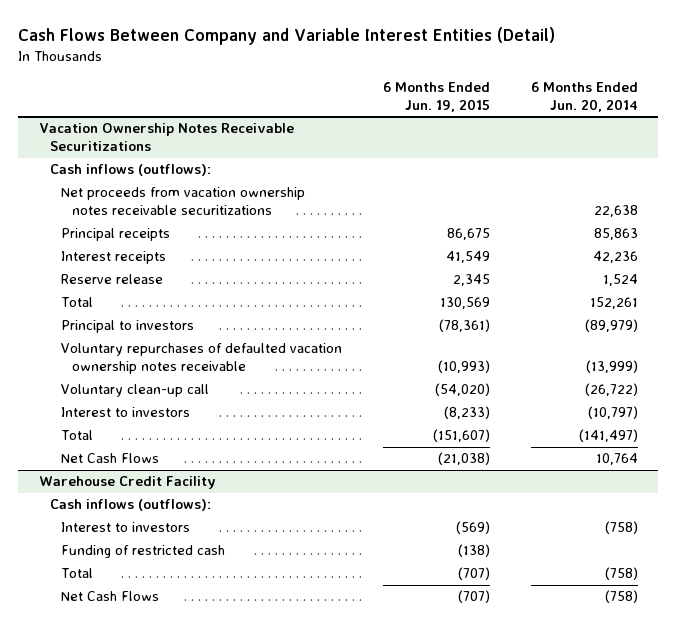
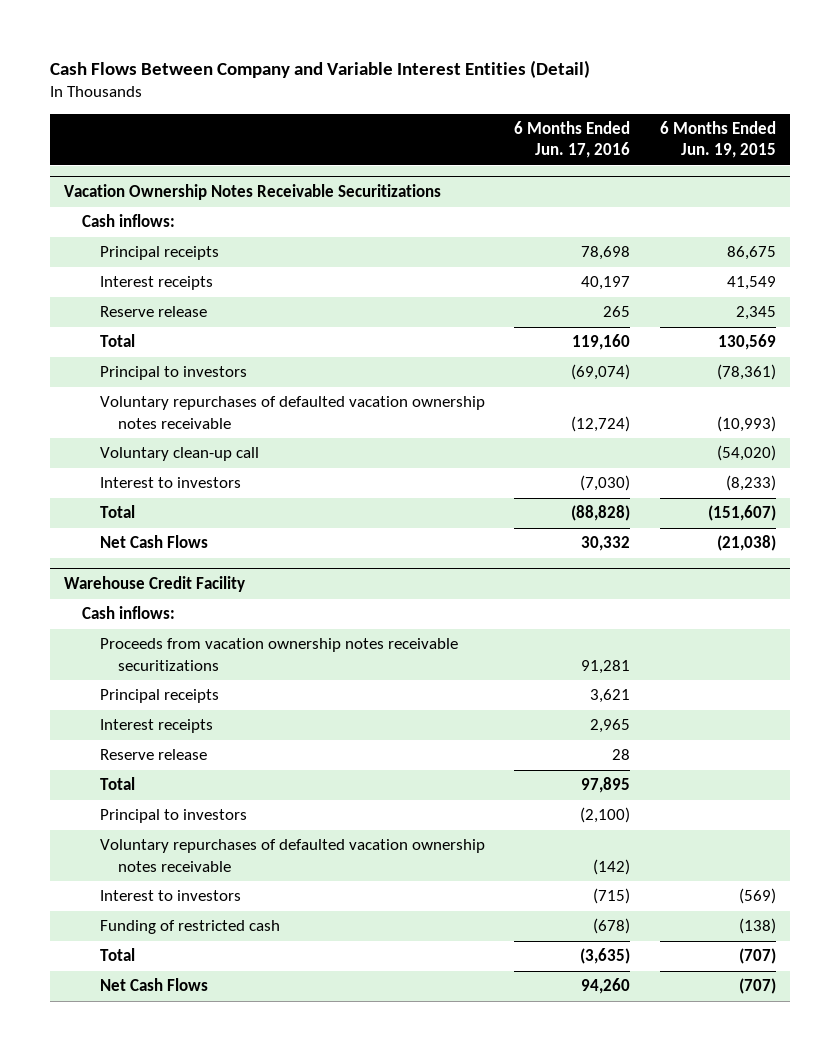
[530,82,638,112] 6 Months Ended Jun. 20, 2014 -> none
none -> [514,120,631,159] 6 Months Ended Jun. 17, 2016
[60,187,305,216] Net proceeds from vacation ownership notes receivable securitizations -> none
[49,164,211,177] Cash inflows (outflows): -> [82,214,176,228] Cash inflows:
[49,499,211,512] Cash inflows (outflows): -> [82,606,176,620] Cash inflows:
none -> [99,638,458,671] Proceeds from vacation ownership notes receivable securitizations
none -> [99,689,219,704] Principal receipts
none -> [99,719,213,734] Interest receipts
none -> [99,749,207,761] Reserve release
none -> [99,777,135,791] Total
none -> [99,809,247,824] Principal to investors
none -> [99,839,485,872] Voluntary repurchases of defaulted vacation ownership notes receivable

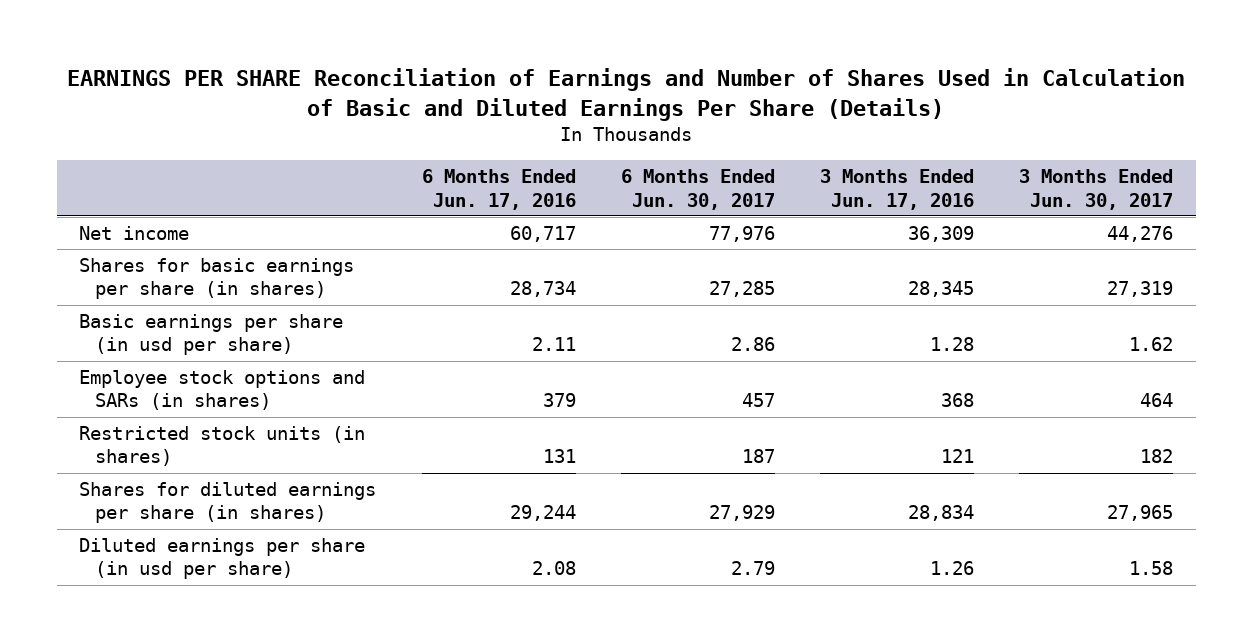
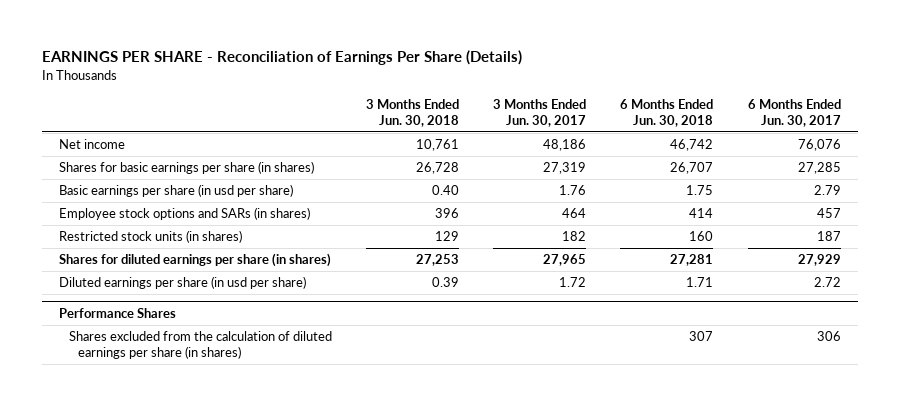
[67,68,1186,121] EARNINGS PER SHARE Reconciliation of Earnings and Number of Shares Used in Calculation of Basic and Diluted Earnings Per Share (Details) -> [42,50,523,66] EARNINGS PER SHARE - Reconciliation of Earnings Per Share (Details)
[421,169,576,210] 6 Months Ended Jun. 17, 2016 -> none
[819,169,974,210] 3 Months Ended Jun. 17, 2016 -> none
none -> [365,98,459,127] 3 Months Ended Jun. 30, 2018
none -> [620,98,714,127] 6 Months Ended Jun. 30, 2018
[708,226,775,243] 77,976 -> [797,139,841,152] 76,076
[1106,226,1173,243] 44,276 -> [543,139,587,152] 48,186
[730,337,775,352] 2.86 -> [813,185,841,196] 2.79
[1128,337,1173,352] 1.62 -> [559,185,587,196] 1.76
[730,561,775,576] 2.79 -> [813,277,841,288] 2.72
[1128,561,1173,576] 1.58 -> [559,277,587,288] 1.72
none -> [59,308,177,319] Performance Shares
none -> [68,331,332,359] Shares excluded from the calculation of diluted earnings per share (in shares)

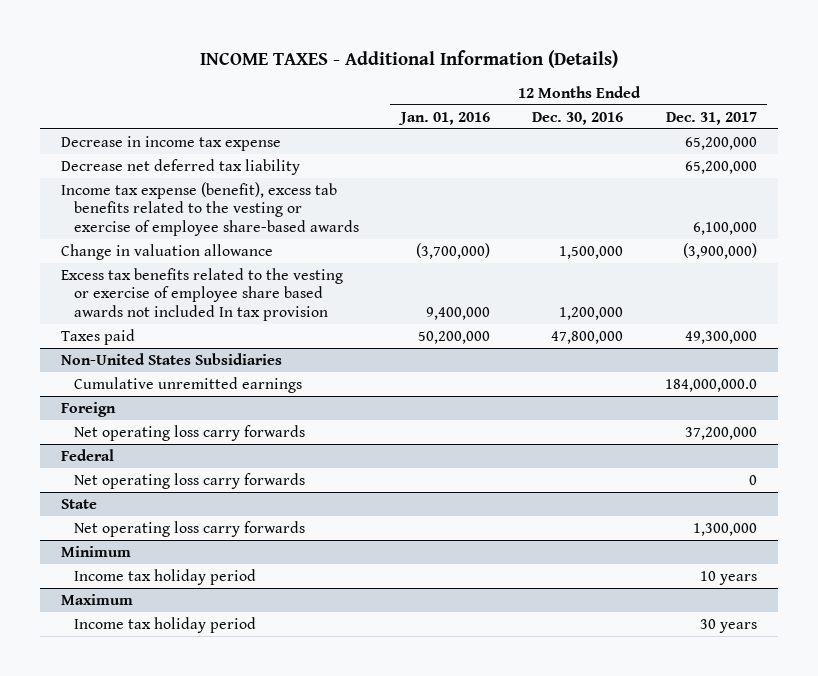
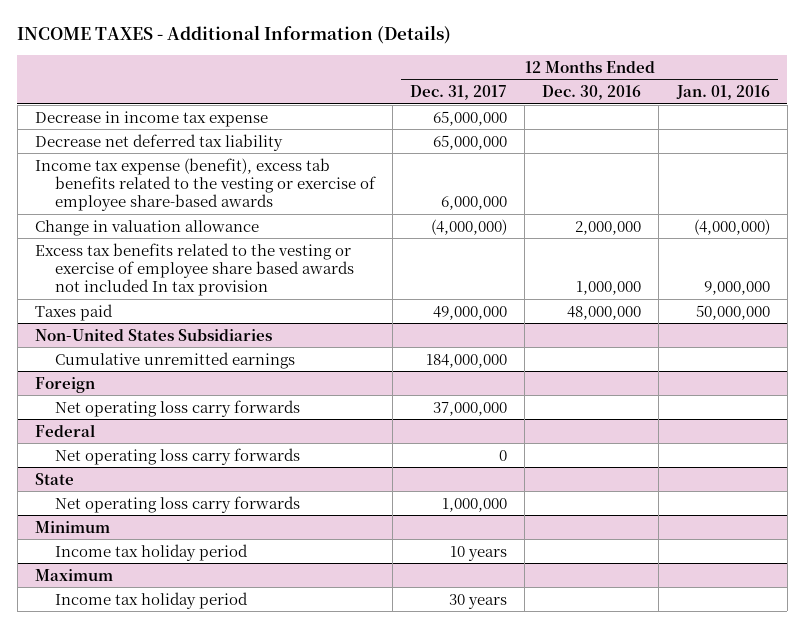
[684,136,757,150] 65,200,000 -> [433,110,508,126] 65,000,000
[684,160,757,174] 65,200,000 -> [433,134,508,150] 65,000,000
[692,221,757,235] 6,100,000 -> [441,195,508,210] 6,000,000
[415,242,490,259] (3,700,000) -> [693,218,770,235] (4,000,000)
[558,245,623,259] 1,500,000 -> [575,220,642,235] 2,000,000
[682,242,757,259] (3,900,000) -> [431,218,508,235] (4,000,000)
[425,306,490,320] 9,400,000 -> [703,280,770,295] 9,000,000
[558,306,623,320] 1,200,000 -> [576,280,642,295] 1,000,000
[417,330,490,344] 50,200,000 -> [695,304,770,320] 50,000,000
[550,330,623,344] 47,800,000 -> [567,305,642,320] 48,000,000
[684,330,757,344] 49,300,000 -> [433,305,508,320] 49,000,000
[664,378,757,392] 184,000,000.0 -> [426,353,508,368] 184,000,000
[684,426,757,440] 37,200,000 -> [433,401,508,416] 37,000,000
[692,522,757,536] 1,300,000 -> [442,497,508,512] 1,000,000

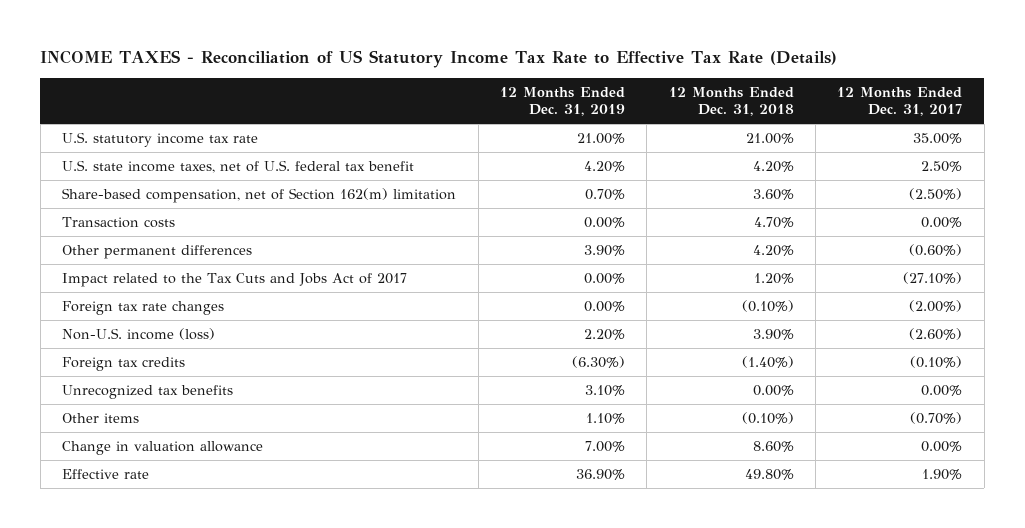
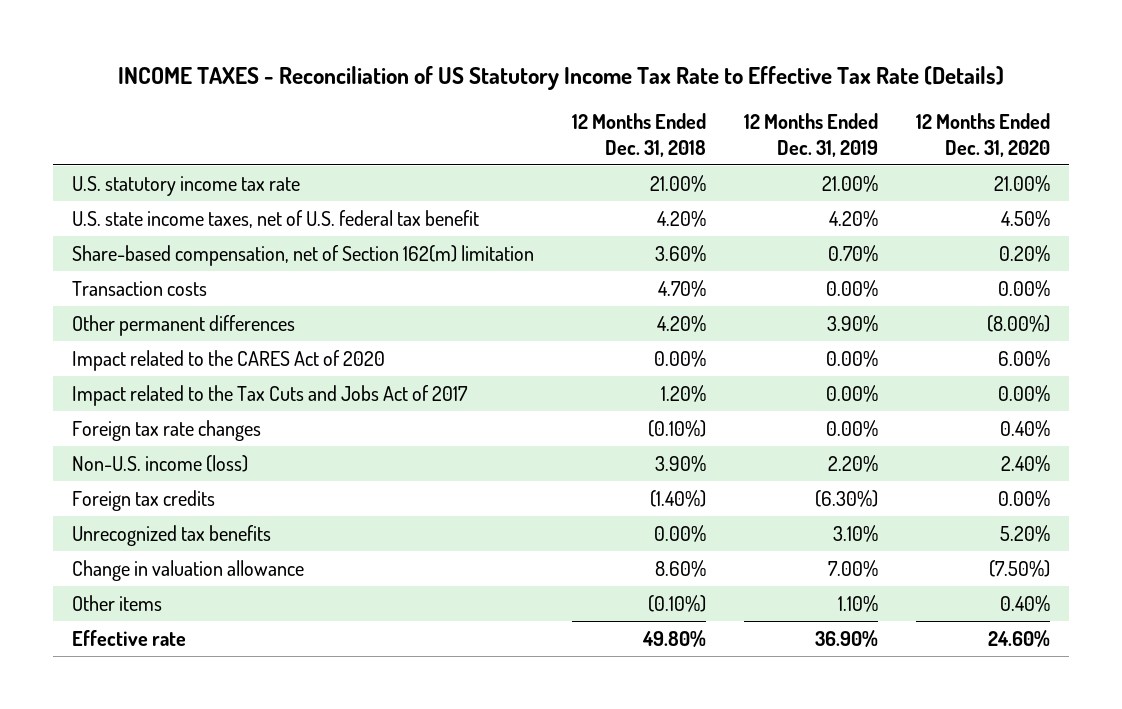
[837,86,963,117] 12 Months Ended Dec. 31, 2017 -> none
none -> [915,112,1050,157] 12 Months Ended Dec. 31, 2020
none -> [72,349,386,371] Impact related to the CARES Act of 2020
[62,413,140,424] Other items -> [72,594,163,611] Other items

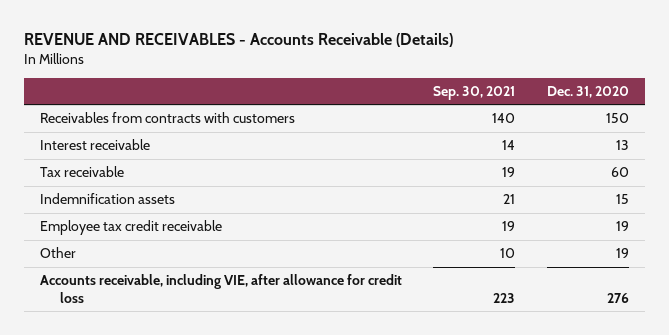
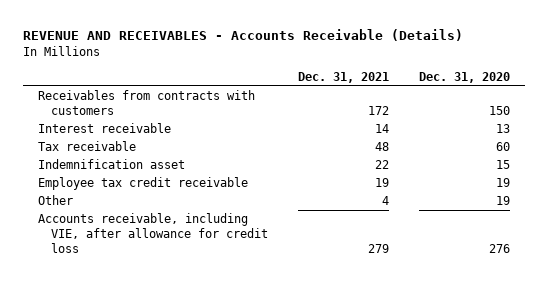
[433,85,516,100] Sep. 30, 2021 -> none
none -> [297,71,389,83] Dec. 31, 2021
[39,193,175,205] Indemnification assets -> [37,159,185,170] Indemnification asset

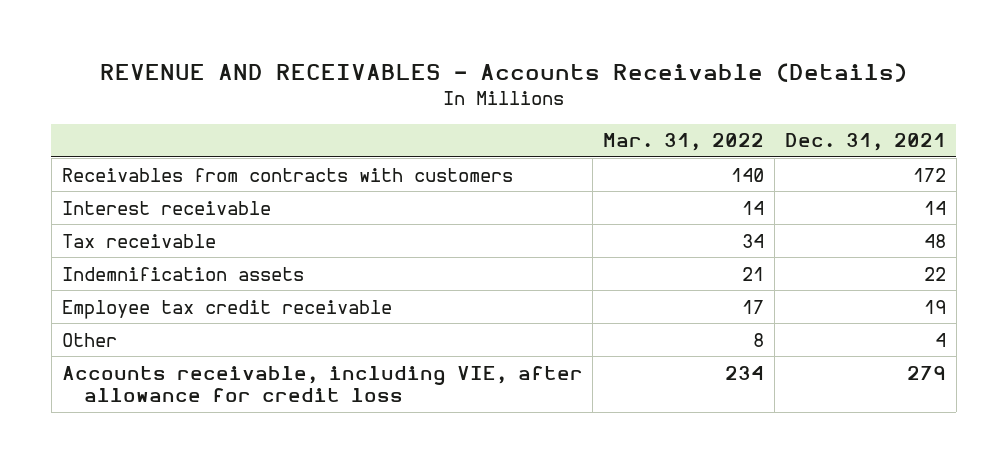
[418,71,510,83] Dec. 31, 2020 -> none
none -> [603,133,765,152] Mar. 31, 2022
[37,159,185,170] Indemnification asset -> [61,266,304,281] Indemnification assets

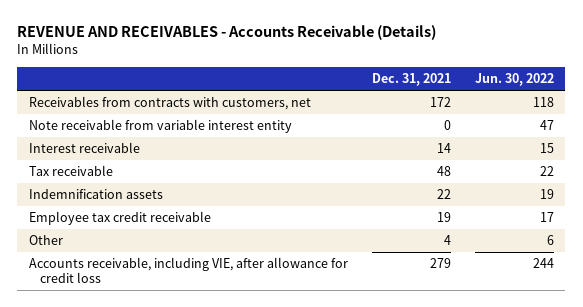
[603,133,765,152] Mar. 31, 2022 -> none
none -> [474,73,554,87] Jun. 30, 2022
[61,167,513,182] Receivables from contracts with customers -> [29,96,312,111] Receivables from contracts with customers, net
none -> [29,119,293,134] Note receivable from variable interest entity

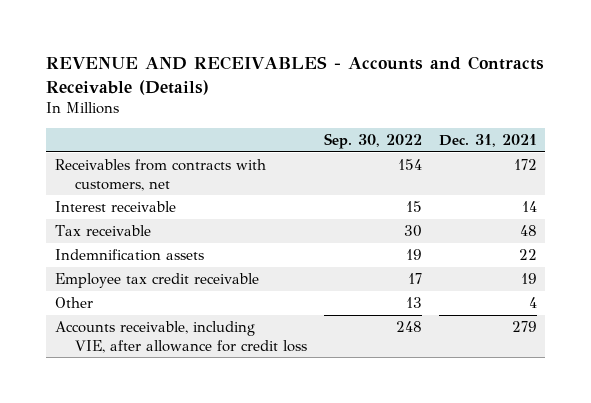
[17,25,437,41] REVENUE AND RECEIVABLES - Accounts Receivable (Details) -> [46,56,545,95] REVENUE AND RECEIVABLES - Accounts and Contracts Receivable (Details)
[474,73,554,87] Jun. 30, 2022 -> none
none -> [323,133,422,150] Sep. 30, 2022
[29,119,293,134] Note receivable from variable interest entity -> none

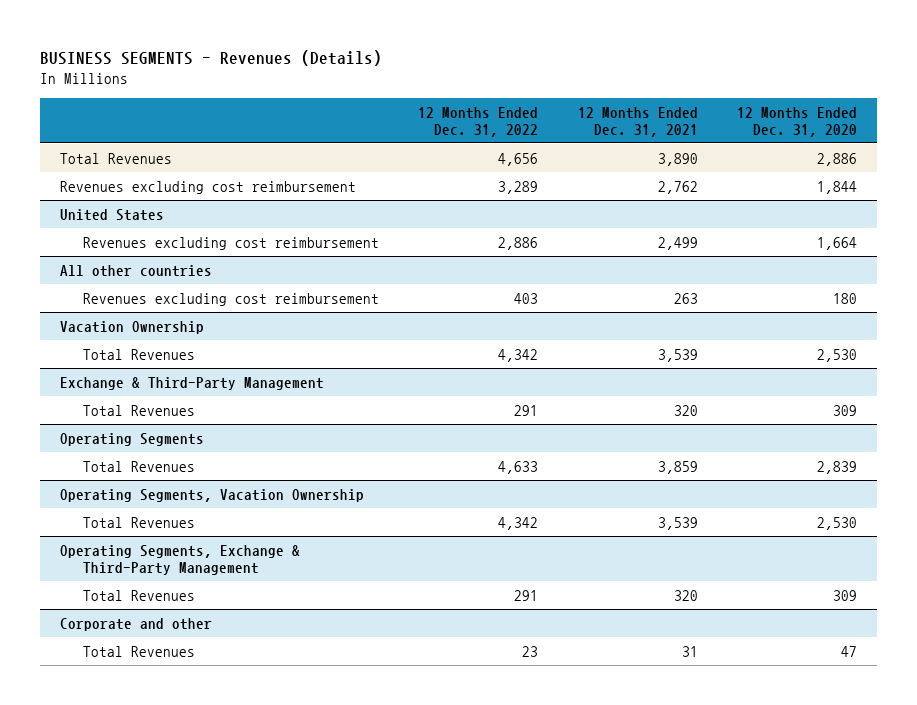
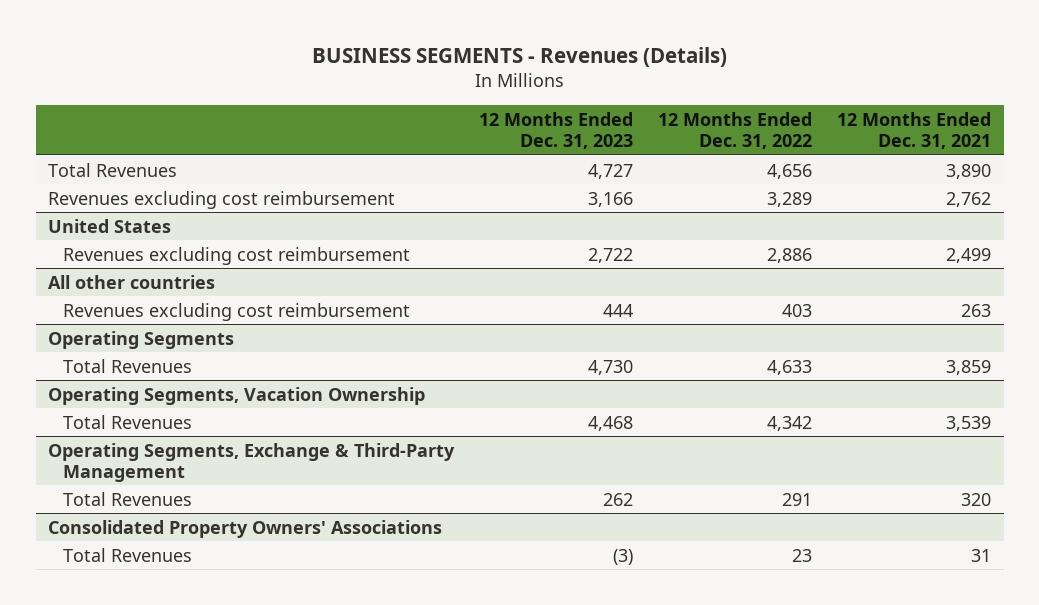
[736,106,857,137] 12 Months Ended Dec. 31, 2020 -> none
none -> [479,111,634,149] 12 Months Ended Dec. 31, 2023
[59,320,204,334] Vacation Ownership -> none
[82,348,195,360] Total Revenues -> none
[59,376,324,390] Exchange & Third-Party Management -> none
[82,404,195,416] Total Revenues -> none
[59,617,212,631] Corporate and other -> [48,519,443,538] Consolidated Property Owners' Associations

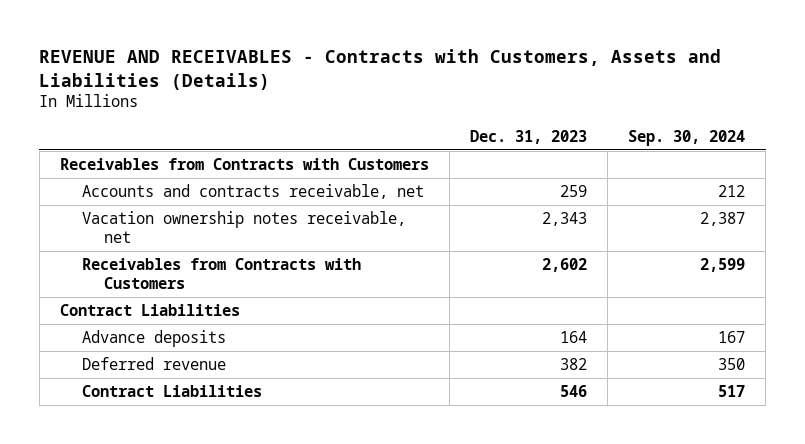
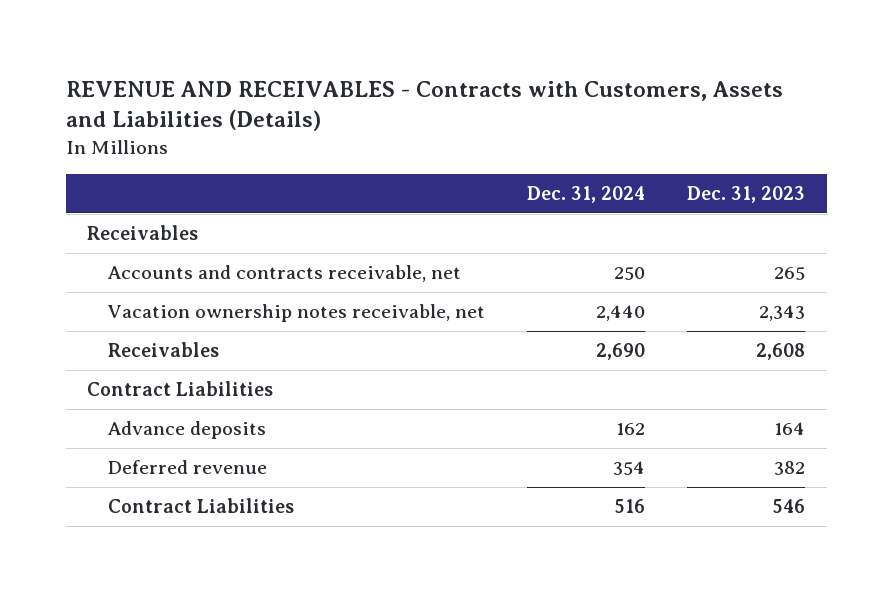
[628,129,746,146] Sep. 30, 2024 -> none
none -> [527,186,646,204] Dec. 31, 2024
[59,157,429,170] Receivables from Contracts with Customers -> [87,225,199,241] Receivables
[560,184,588,197] 259 -> [774,267,806,281] 265
[81,257,361,290] Receivables from Contracts with Customers -> [108,342,220,358] Receivables
[542,257,588,272] 2,602 -> [756,343,806,361] 2,608

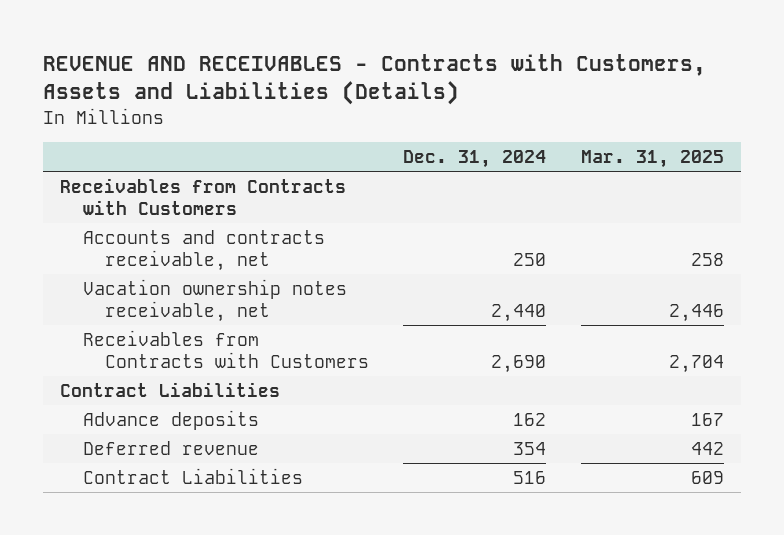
[687,186,806,204] Dec. 31, 2023 -> none
none -> [580,150,724,169] Mar. 31, 2025
[87,225,199,241] Receivables -> [60,177,347,216] Receivables from Contracts with Customers
[108,342,220,358] Receivables -> [82,329,370,369] Receivables from Contracts with Customers

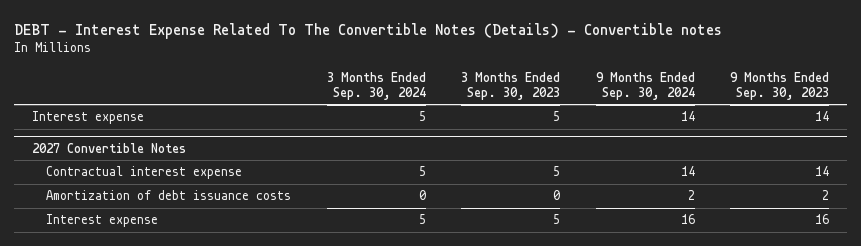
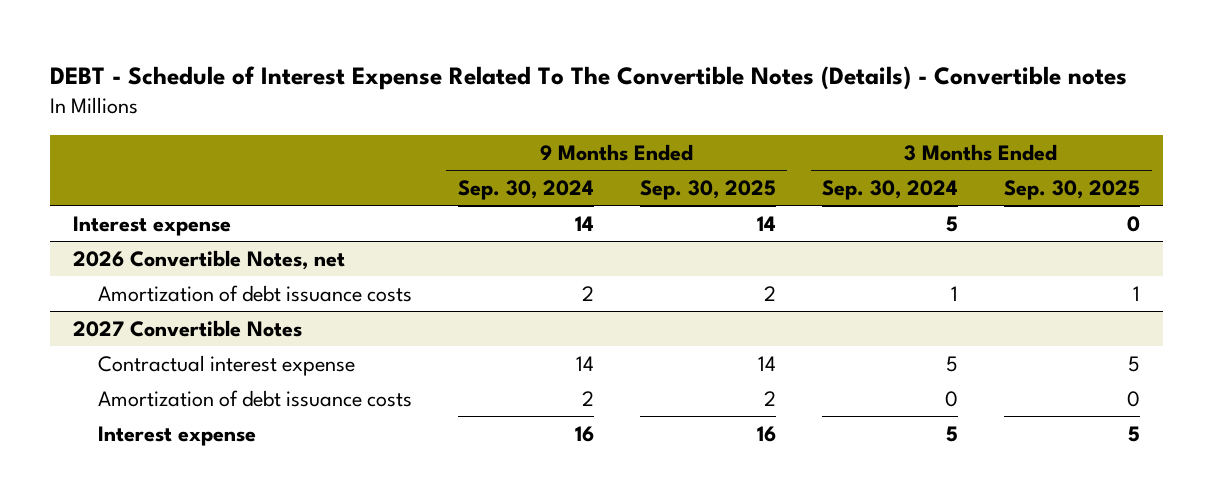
[14,22,723,39] DEBT - Interest Expense Related To The Convertible Notes (Details) - Convertible notes -> [49,65,1127,90] DEBT - Schedule of Interest Expense Related To The Convertible Notes (Details) - Convertible notes
[461,71,561,101] 3 Months Ended Sep. 30, 2023 -> none
[729,71,829,101] 9 Months Ended Sep. 30, 2023 -> none
none -> [639,179,776,200] Sep. 30, 2025
none -> [1004,179,1141,200] Sep. 30, 2025
none -> [72,249,345,270] 2026 Convertible Notes, net
none -> [97,284,412,302] Amortization of debt issuance costs

